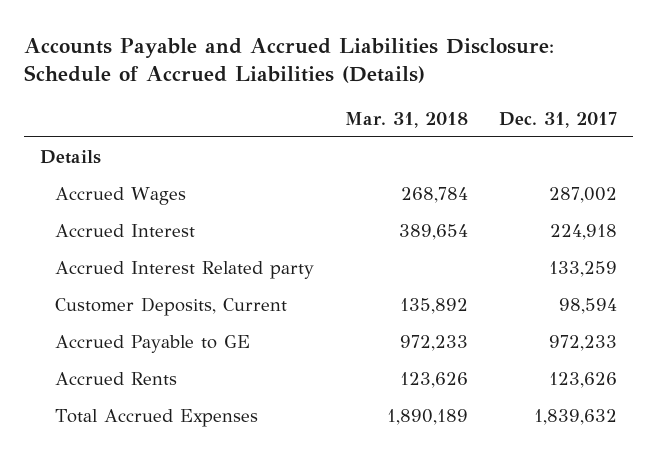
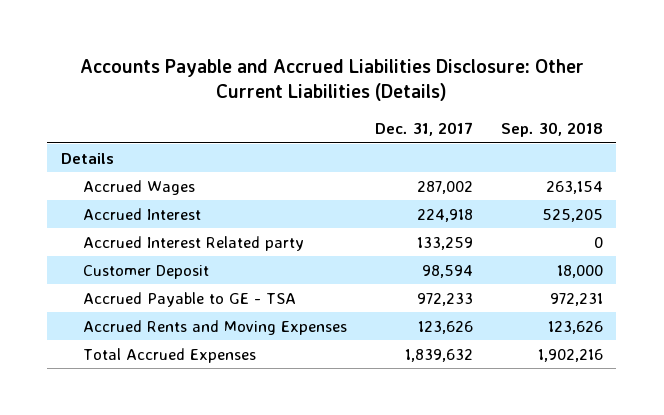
[23,37,554,84] Accounts Payable and Accrued Liabilities Disclosure: Schedule of Accrued Liabilities (Details) -> [79,58,584,102] Accounts Payable and Accrued Liabilities Disclosure: Other Current Liabilities (Details)
[345,111,469,128] Mar. 31, 2018 -> none
none -> [500,122,603,138] Sep. 30, 2018
[54,297,287,317] Customer Deposits, Current -> [83,264,210,279] Customer Deposit
[54,335,250,354] Accrued Payable to GE -> [83,291,297,307] Accrued Payable to GE - TSA
[54,372,177,386] Accrued Rents -> [83,319,348,335] Accrued Rents and Moving Expenses

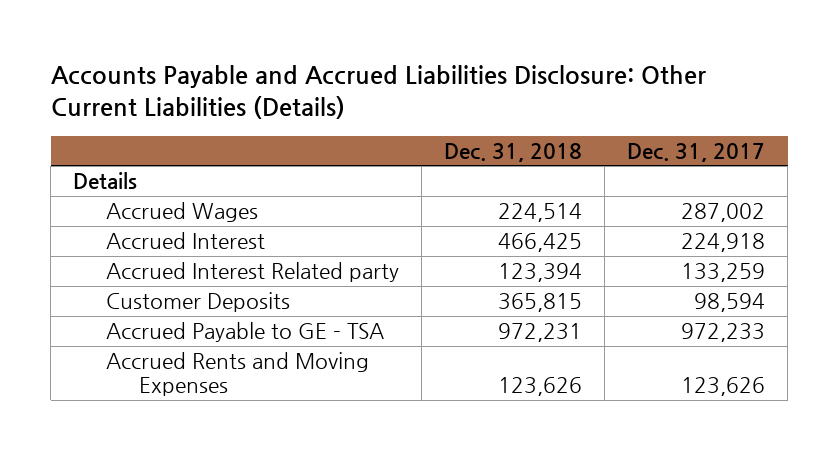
[500,122,603,138] Sep. 30, 2018 -> none
none -> [444,142,583,162] Dec. 31, 2018
[83,264,210,279] Customer Deposit -> [105,292,290,313] Customer Deposits
[83,347,257,363] Total Accrued Expenses -> none

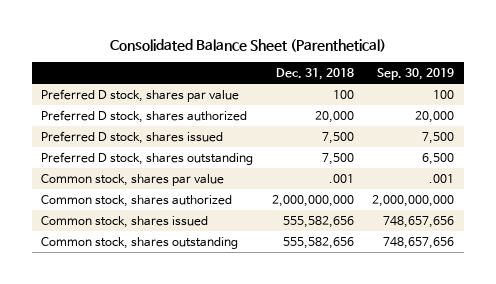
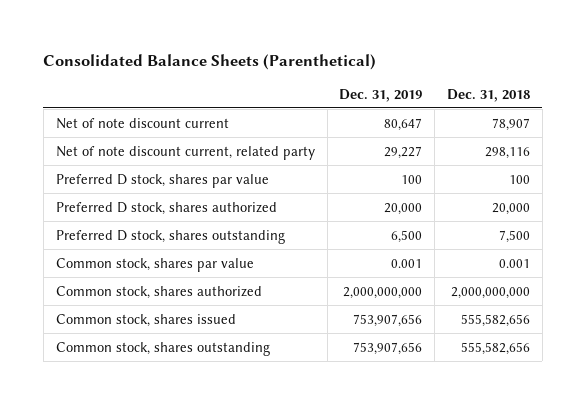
[109,39,386,53] Consolidated Balance Sheet (Parenthetical) -> [43,53,377,70] Consolidated Balance Sheets (Parenthetical)
[377,67,455,80] Sep. 30, 2019 -> none
none -> [339,88,423,102] Dec. 31, 2019
none -> [55,117,229,129] Net of note discount current
none -> [55,145,315,160] Net of note discount current, related party
[41,130,224,144] Preferred D stock, shares issued -> none
[328,173,354,183] .001 -> [499,258,531,268] 0.001

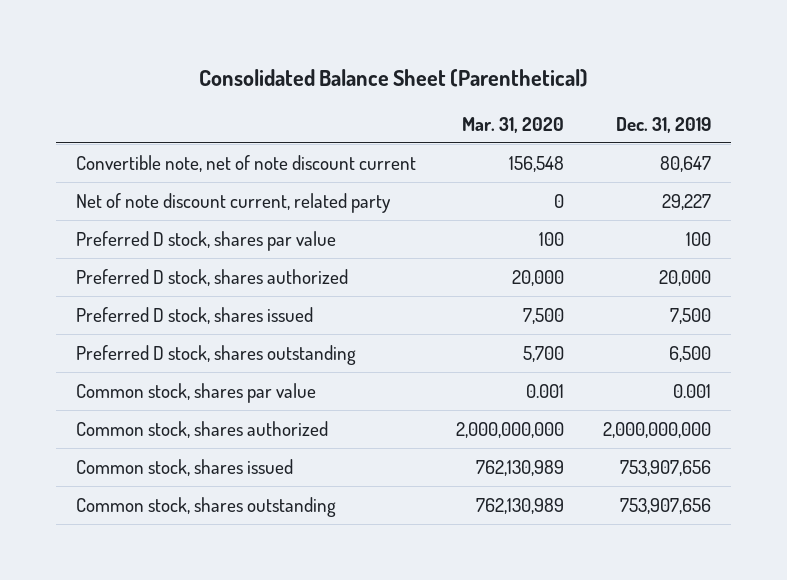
[43,53,377,70] Consolidated Balance Sheets (Parenthetical) -> [198,68,588,87] Consolidated Balance Sheet (Parenthetical)
[447,88,531,102] Dec. 31, 2018 -> none
none -> [461,116,564,133] Mar. 31, 2020
[55,117,229,129] Net of note discount current -> [76,154,417,172] Convertible note, net of note discount current
none -> [76,306,314,324] Preferred D stock, shares issued

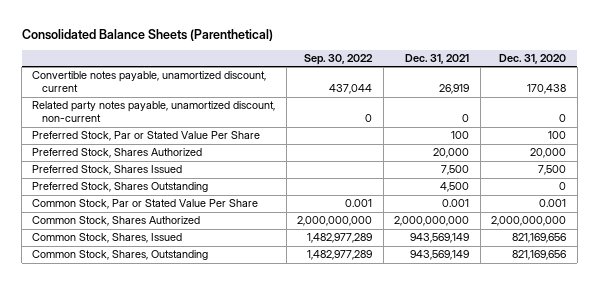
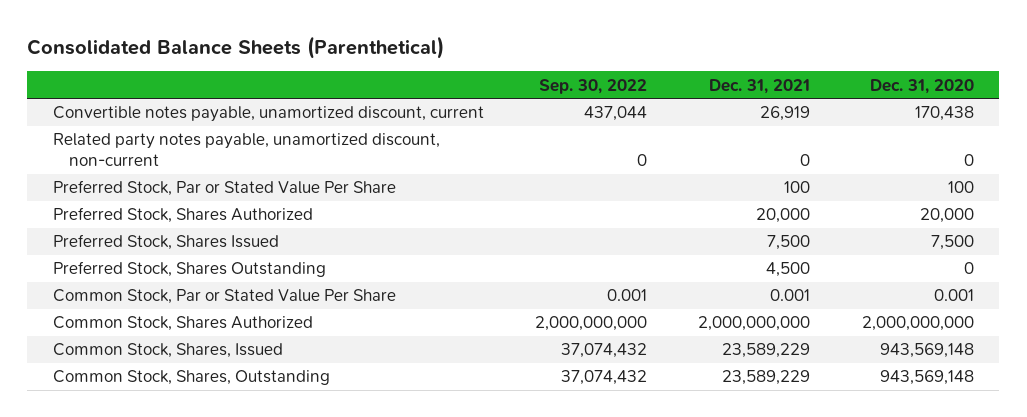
[307,233,373,244] 1,482,977,289 -> [561,343,648,359] 37,074,432
[410,233,470,244] 943,569,149 -> [722,343,811,359] 23,589,229
[512,233,567,244] 821,169,656 -> [879,343,974,359] 943,569,148
[307,250,373,261] 1,482,977,289 -> [561,370,648,386] 37,074,432
[410,250,470,261] 943,569,149 -> [722,370,811,386] 23,589,229
[512,250,567,261] 821,169,656 -> [879,370,974,386] 943,569,148

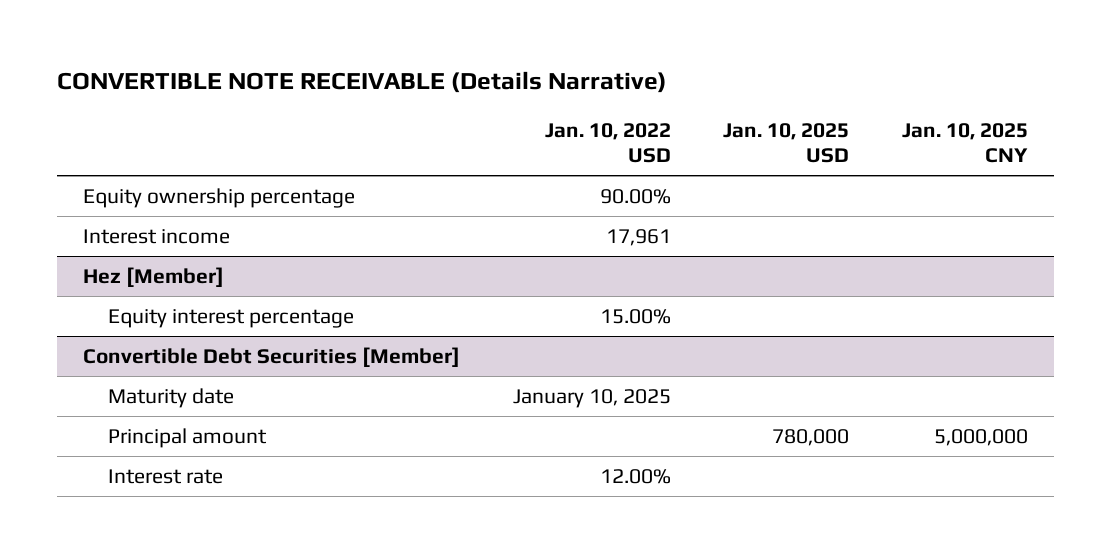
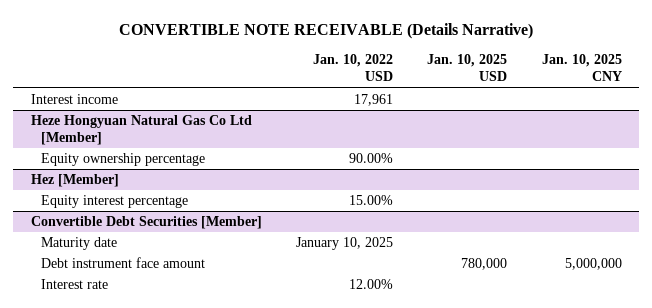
[82,187,355,208] Equity ownership percentage -> none
none -> [30,115,252,146] Heze Hongyuan Natural Gas Co Ltd [Member]
none -> [40,153,205,167] Equity ownership percentage
[108,427,268,448] Principal amount -> [40,257,205,269] Debt instrument face amount

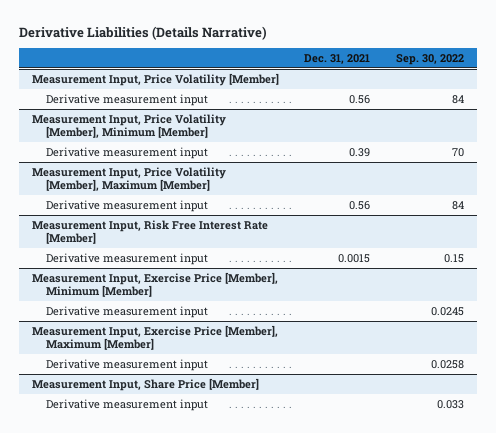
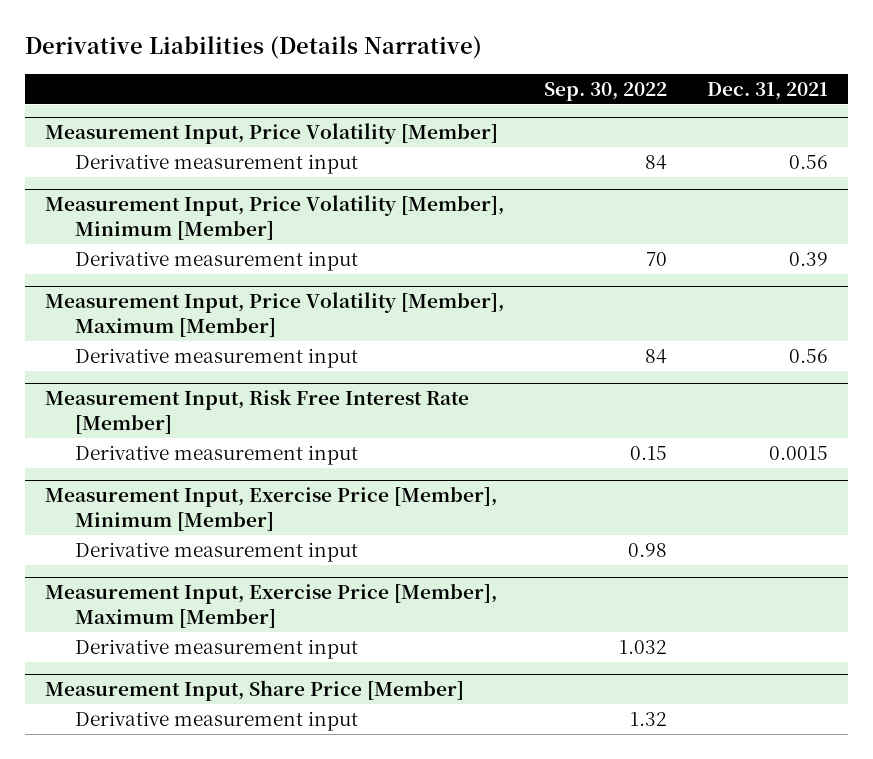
[430,306,464,316] 0.0245 -> [627,543,667,558] 0.98
[430,359,464,369] 0.0258 -> [618,640,667,655] 1.032
[436,399,464,409] 0.033 -> [629,712,667,727] 1.32

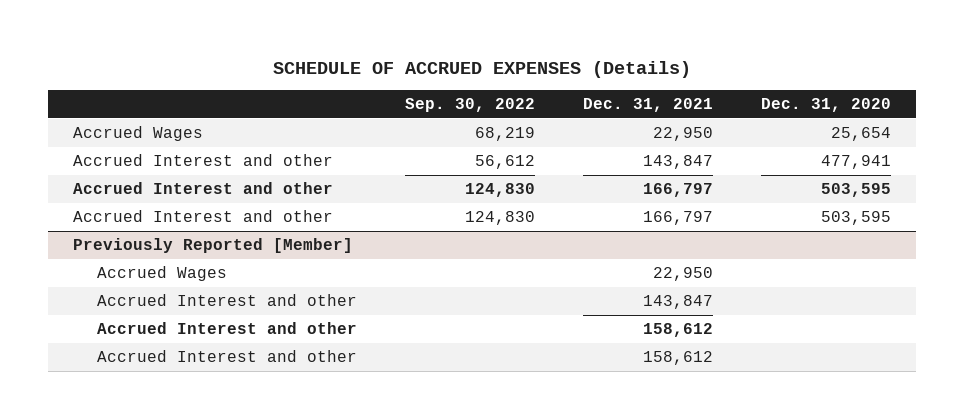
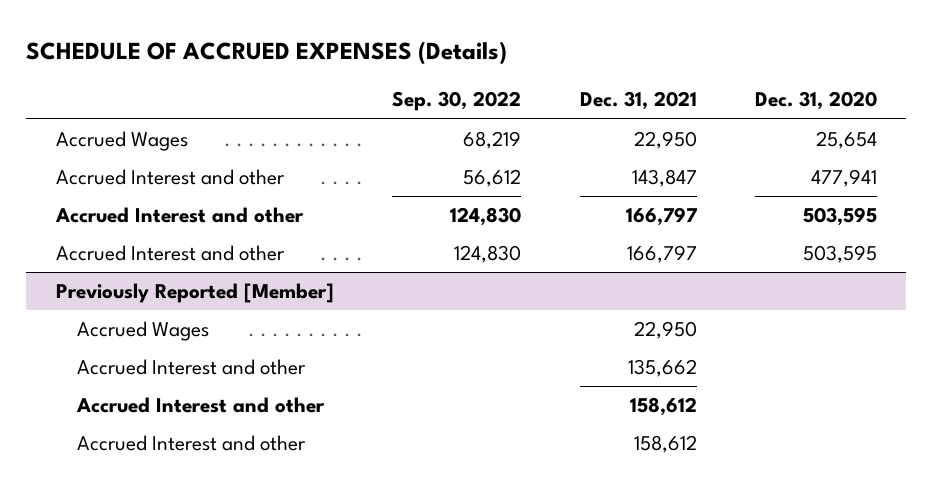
[643,295,714,310] 143,847 -> [627,359,697,378] 135,662

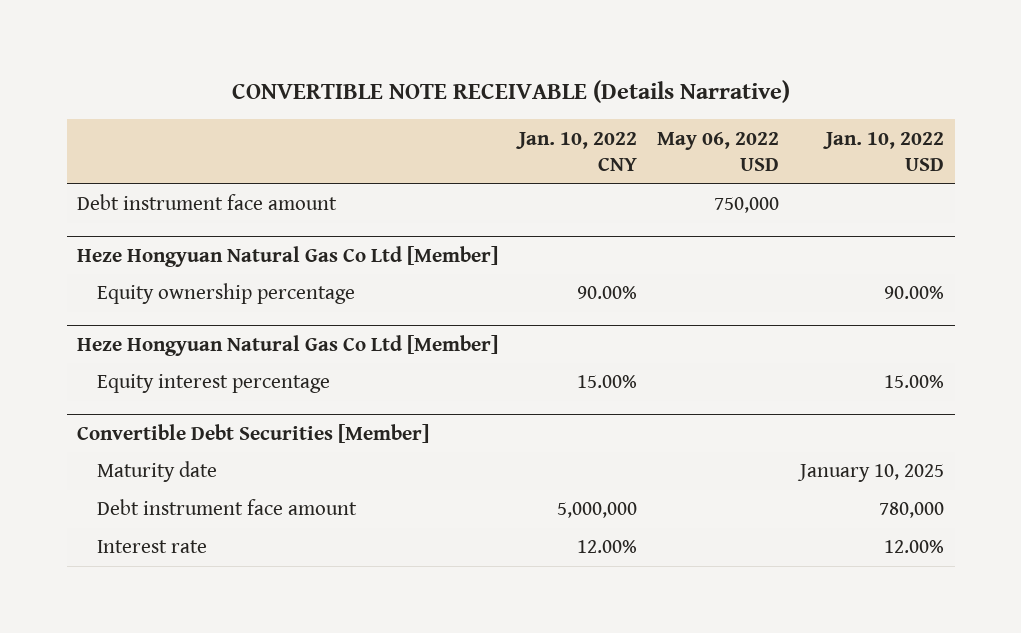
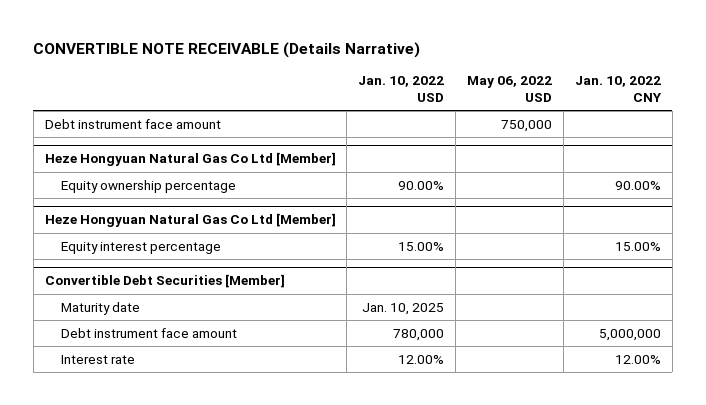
[797,464,945,483] January 10, 2025 -> [362,302,445,315] Jan. 10, 2025

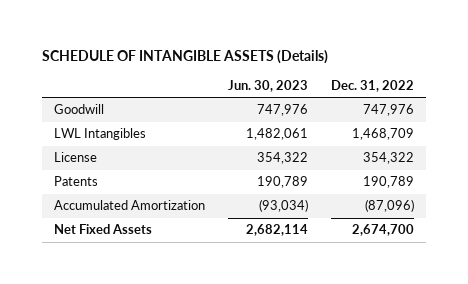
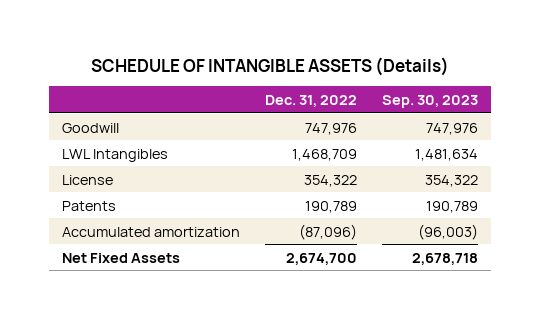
[228,79,309,92] Jun. 30, 2023 -> none
none -> [382,94,479,108] Sep. 30, 2023
[53,200,205,211] Accumulated Amortization -> [61,226,240,237] Accumulated amortization

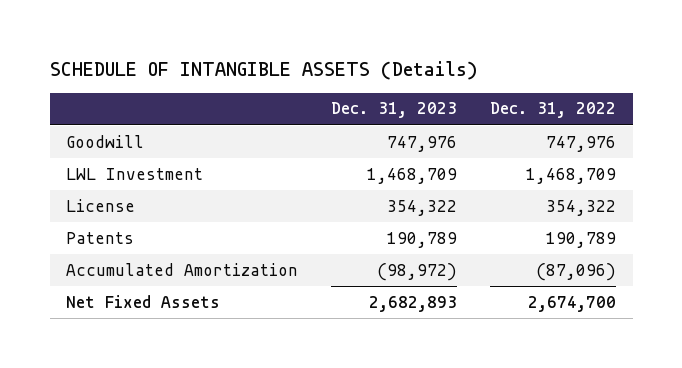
[382,94,479,108] Sep. 30, 2023 -> none
none -> [331,102,458,119] Dec. 31, 2023
[61,148,168,162] LWL Intangibles -> [66,167,204,180] LWL Investment
[61,226,240,237] Accumulated amortization -> [66,262,299,276] Accumulated Amortization

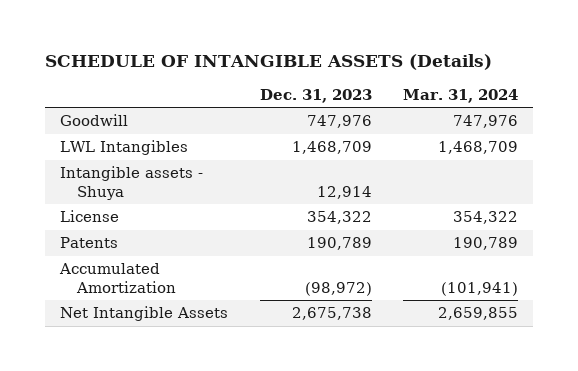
[490,102,617,119] Dec. 31, 2022 -> none
none -> [402,88,518,103] Mar. 31, 2024
[66,167,204,180] LWL Investment -> [60,140,189,156] LWL Intangibles
none -> [60,166,204,200] Intangible assets - Shuya
[66,294,221,308] Net Fixed Assets -> [60,306,229,322] Net Intangible Assets
[369,295,458,312] 2,682,893 -> [291,307,372,321] 2,675,738

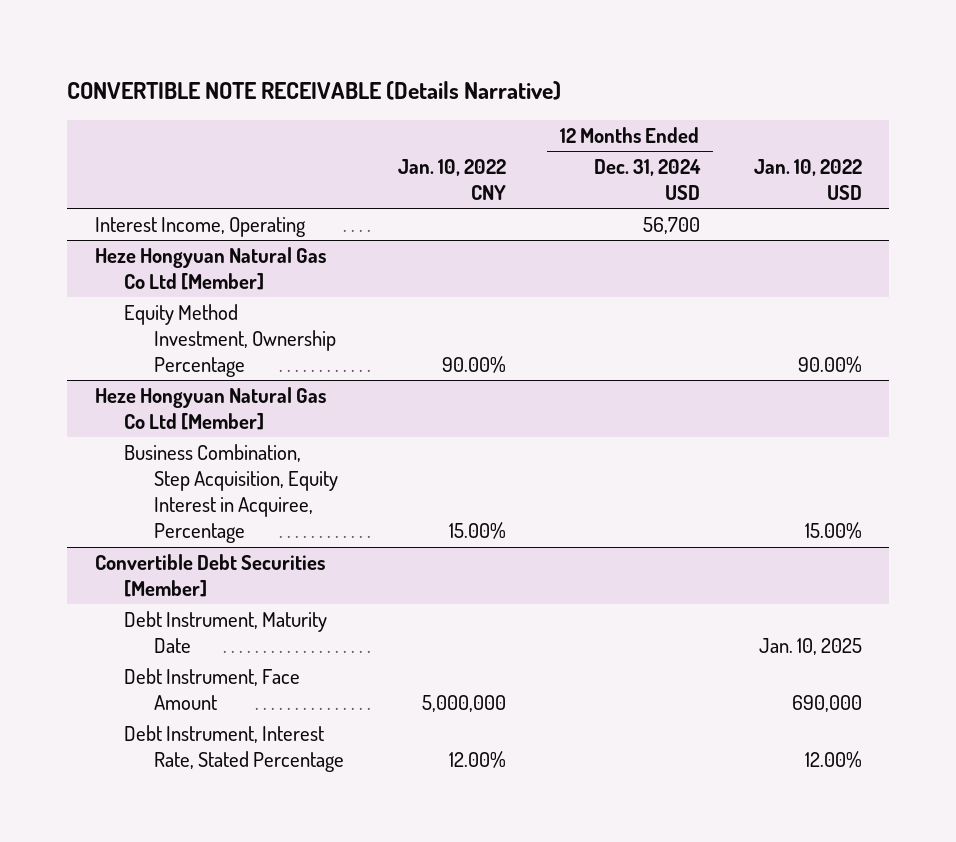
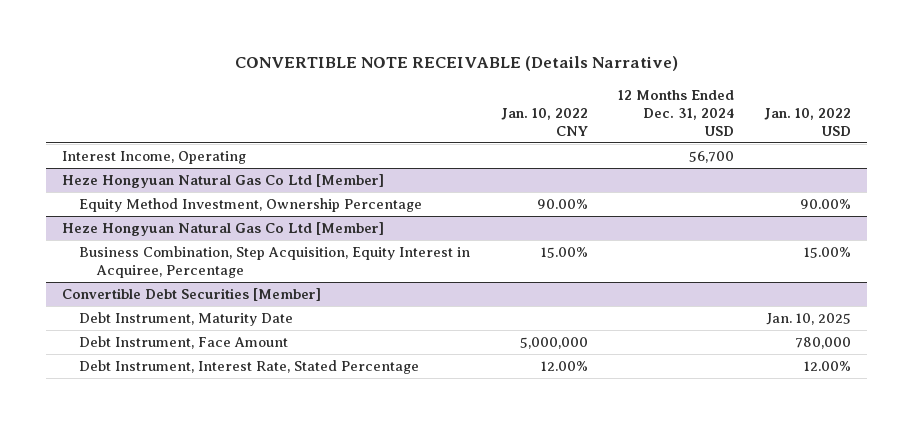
[791,695,862,713] 690,000 -> [795,336,852,349] 780,000

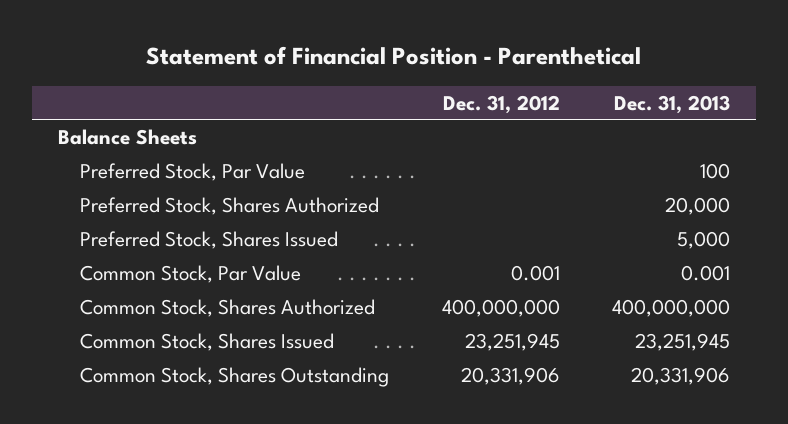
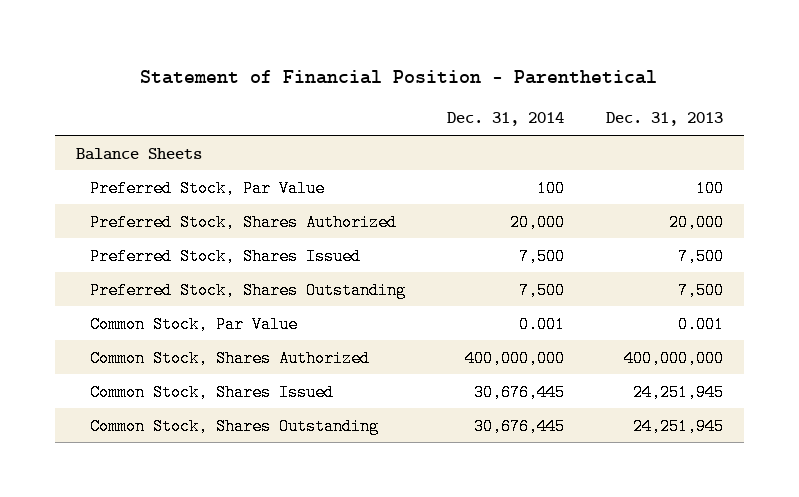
[442,94,560,114] Dec. 31, 2012 -> none
none -> [447,112,565,127] Dec. 31, 2014
[677,230,731,249] 5,000 -> [677,247,724,265] 7,500
none -> [90,281,407,299] Preferred Stock, Shares Outstanding
[635,332,731,351] 23,251,945 -> [632,383,724,401] 24,251,945
[631,366,731,385] 20,331,906 -> [632,417,724,435] 24,251,945

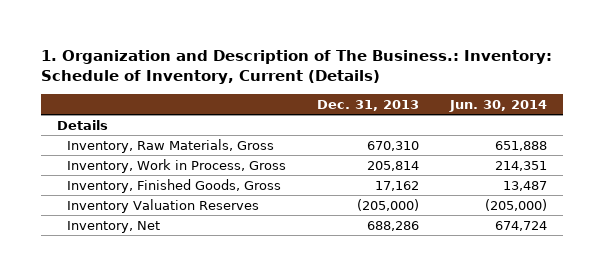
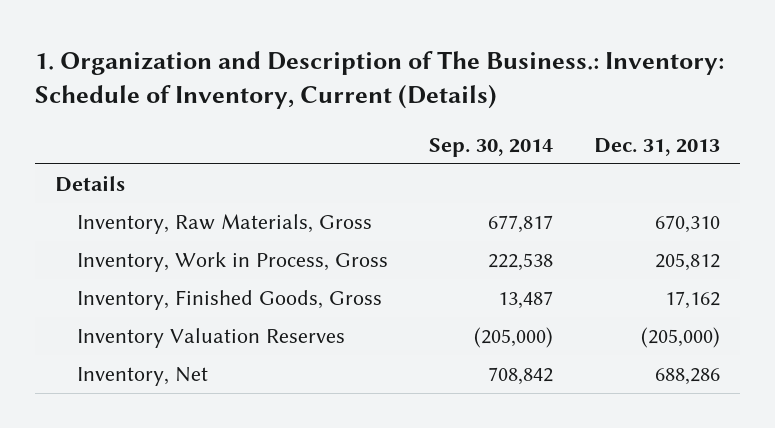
[449,99,548,112] Jun. 30, 2014 -> none
none -> [429,137,554,157] Sep. 30, 2014
[367,160,420,171] 205,814 -> [654,253,720,272] 205,812

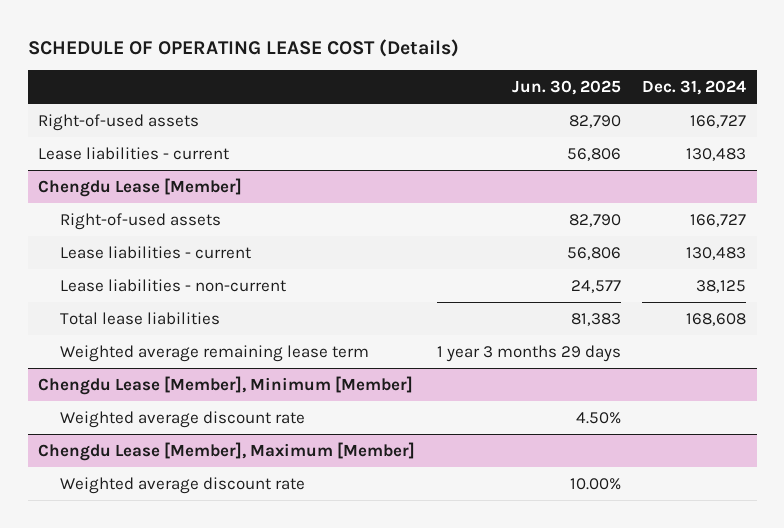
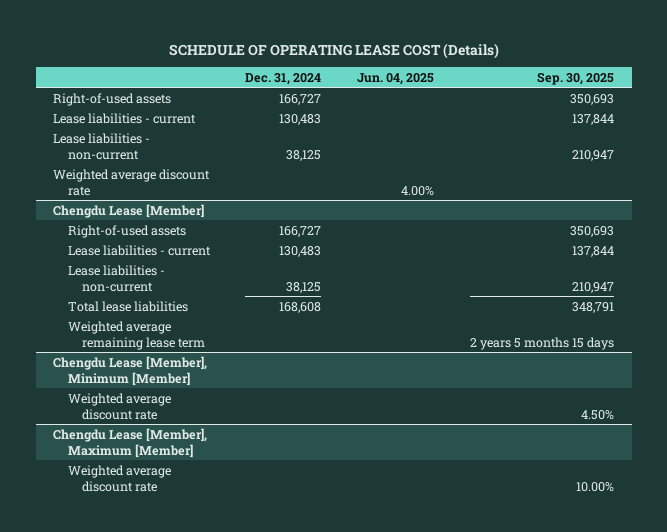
[511,80,621,96] Jun. 30, 2025 -> none
none -> [357,72,435,85] Jun. 04, 2025
none -> [536,71,614,85] Sep. 30, 2025
none -> [53,132,151,160] Lease liabilities - non-current
none -> [53,168,211,196] Weighted average discount rate

